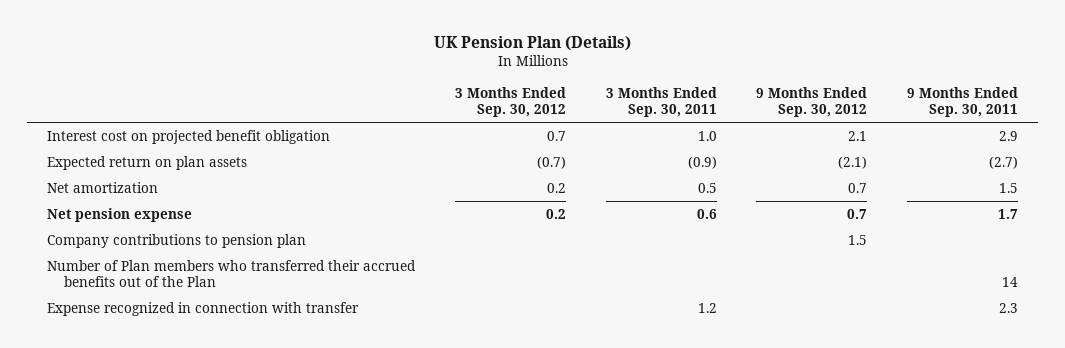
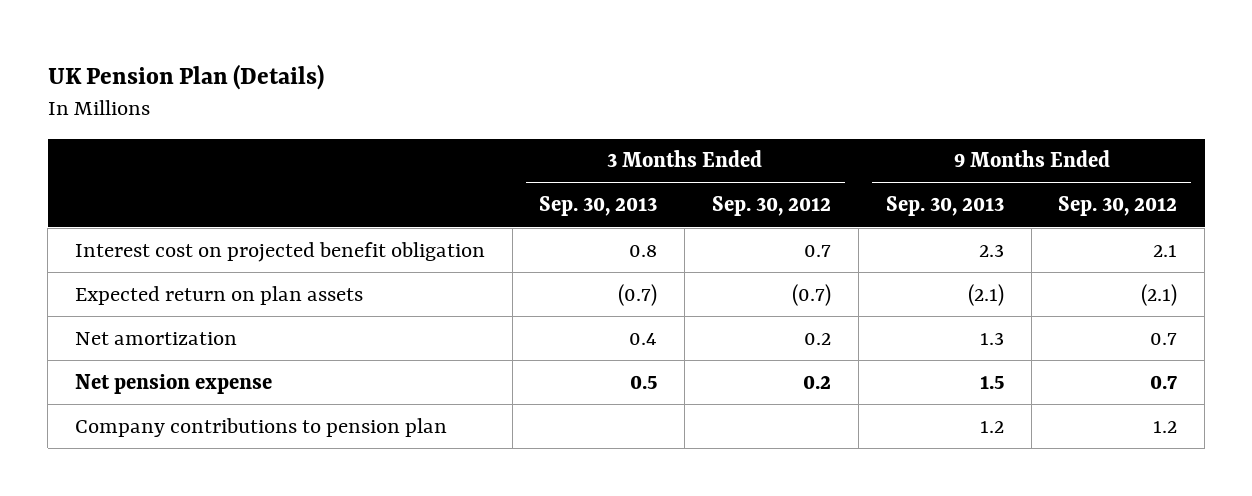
[605,86,717,118] 3 Months Ended Sep. 30, 2011 -> none
[907,86,1019,118] 9 Months Ended Sep. 30, 2011 -> none
none -> [539,196,658,217] Sep. 30, 2013
none -> [885,196,1004,217] Sep. 30, 2013
[46,259,416,288] Number of Plan members who transferred their accrued benefits out of the Plan -> none
[46,301,359,316] Expense recognized in connection with transfer -> none
[848,234,868,245] 1.5 -> [1153,420,1178,433] 1.2

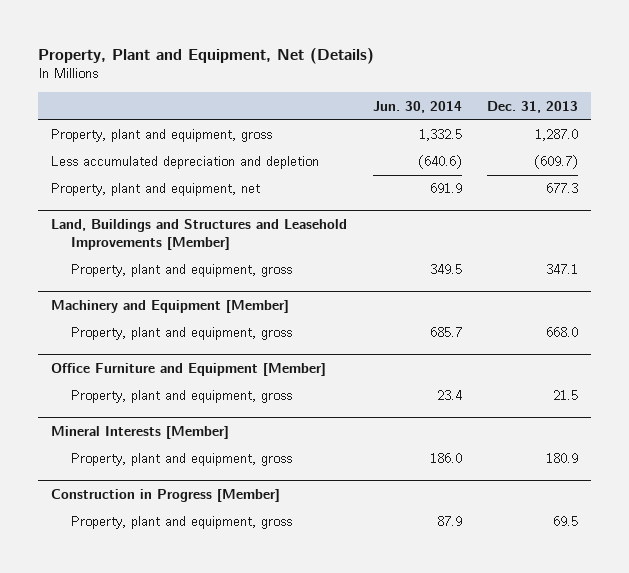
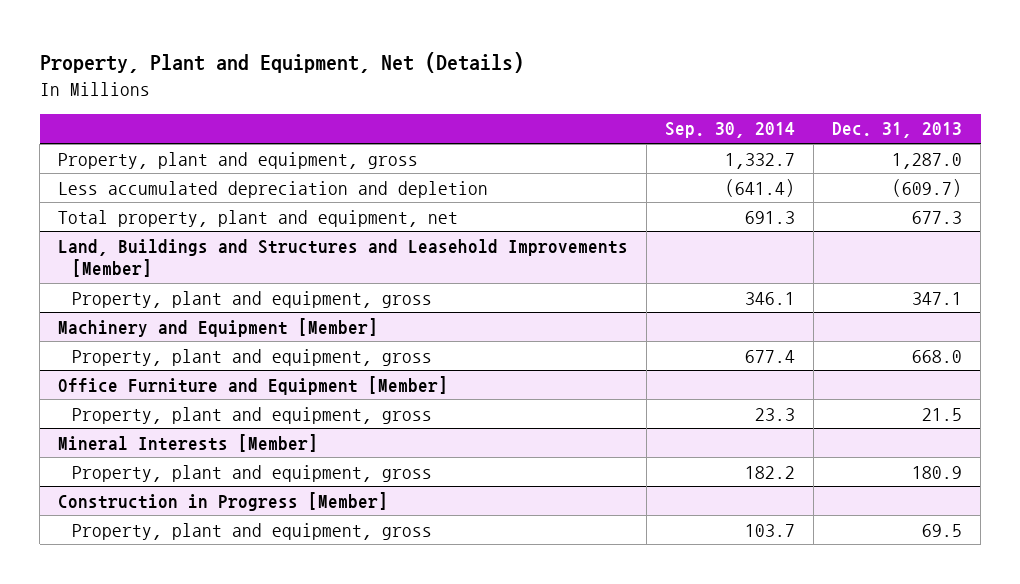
[372,100,462,113] Jun. 30, 2014 -> none
none -> [665,122,796,139] Sep. 30, 2014
[51,183,261,197] Property, plant and equipment, net -> [58,209,459,227] Total property, plant and equipment, net

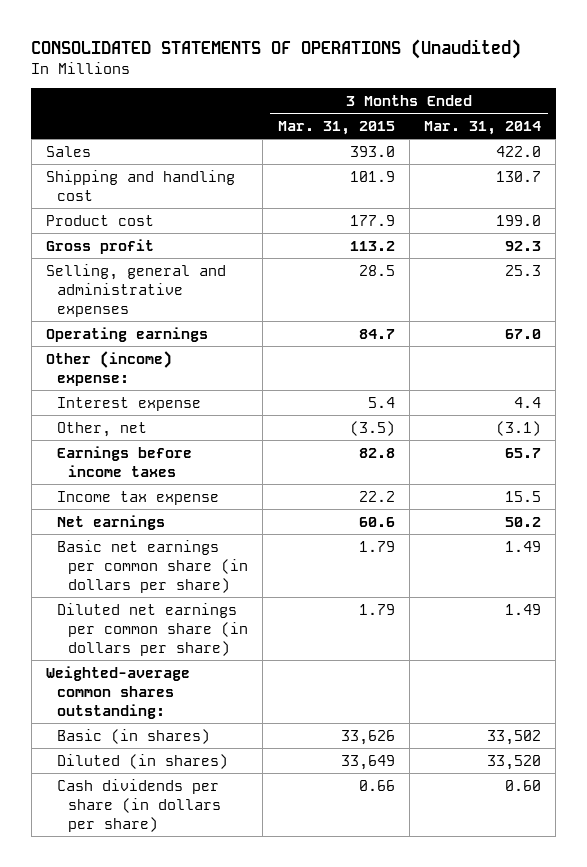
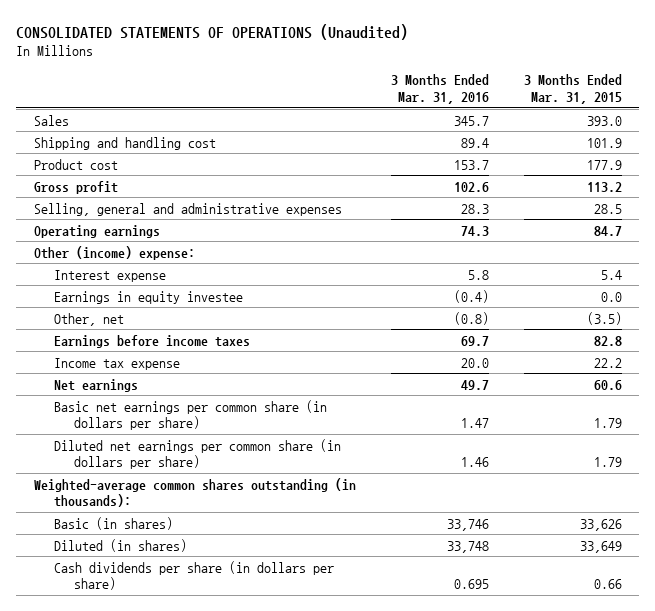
[423,120,541,135] Mar. 31, 2014 -> none
none -> [390,74,489,104] 3 Months Ended Mar. 31, 2016
none -> [53,290,243,304] Earnings in equity investee
[45,665,190,719] Weighted-average common shares outstanding: -> [33,477,356,508] Weighted-average common shares outstanding (in thousands):

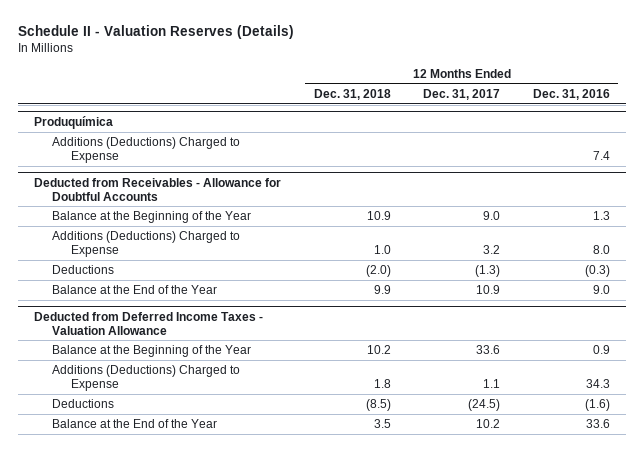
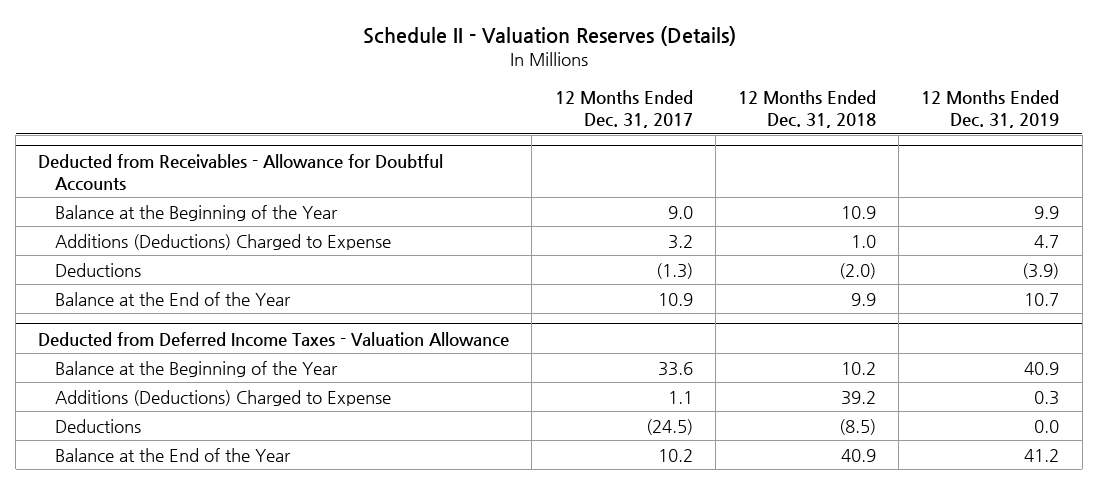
[532,89,610,101] Dec. 31, 2016 -> none
none -> [921,90,1060,129] 12 Months Ended Dec. 31, 2019
[33,115,113,129] Produquímica -> none
[52,137,241,163] Additions (Deductions) Charged to Expense -> none
[373,378,391,388] 1.8 -> [841,390,877,405] 39.2
[373,419,391,429] 3.5 -> [841,448,877,462] 40.9

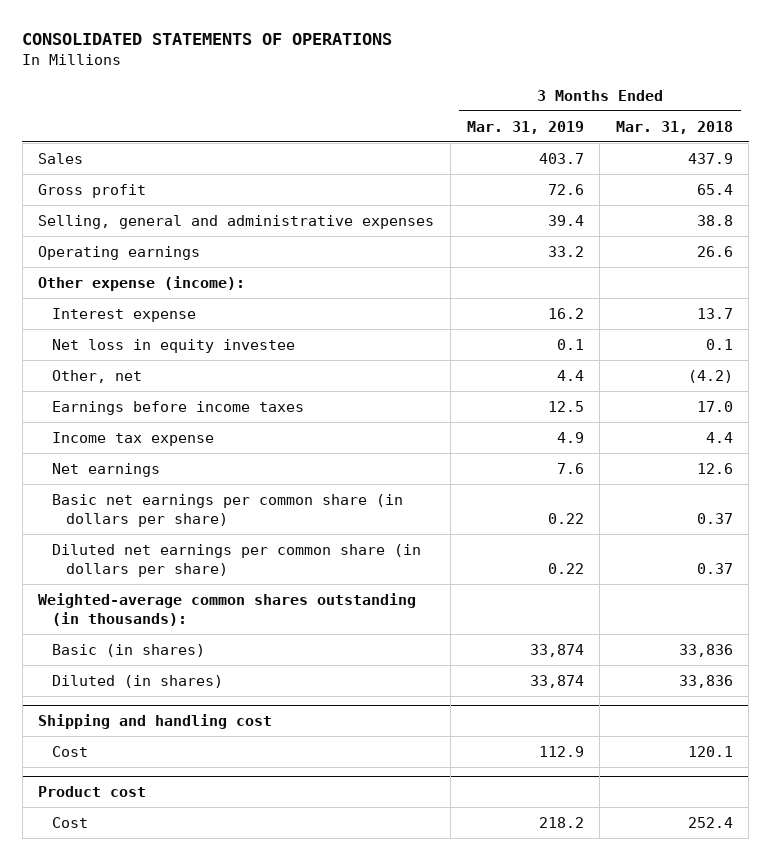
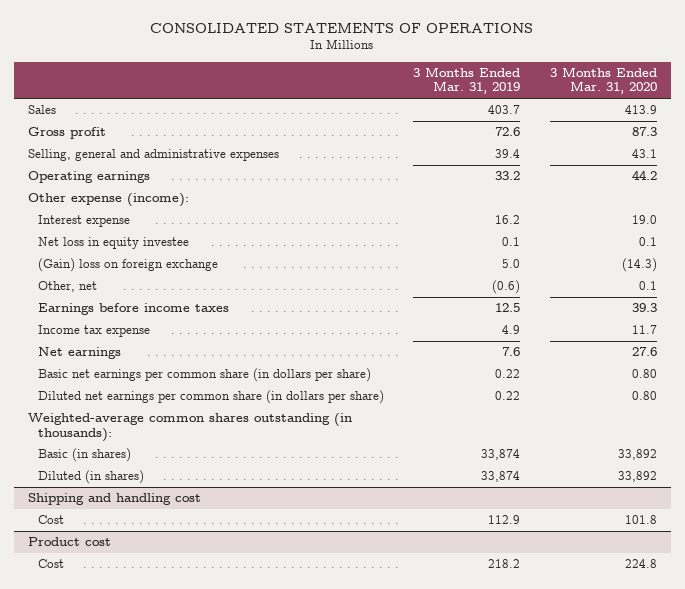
[615,120,733,134] Mar. 31, 2018 -> none
none -> [549,67,657,95] 3 Months Ended Mar. 31, 2020
none -> [38,258,219,273] (Gain) loss on foreign exchange
[556,369,584,381] 4.4 -> [492,280,521,295] (0.6)

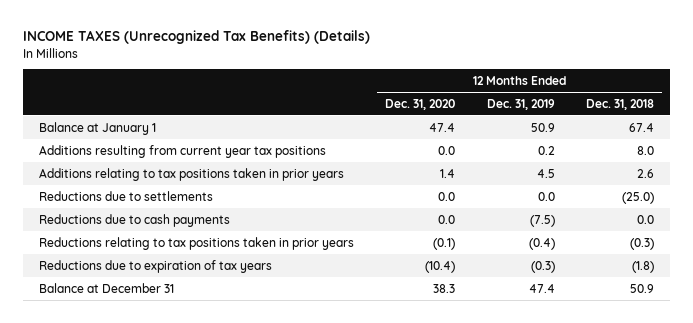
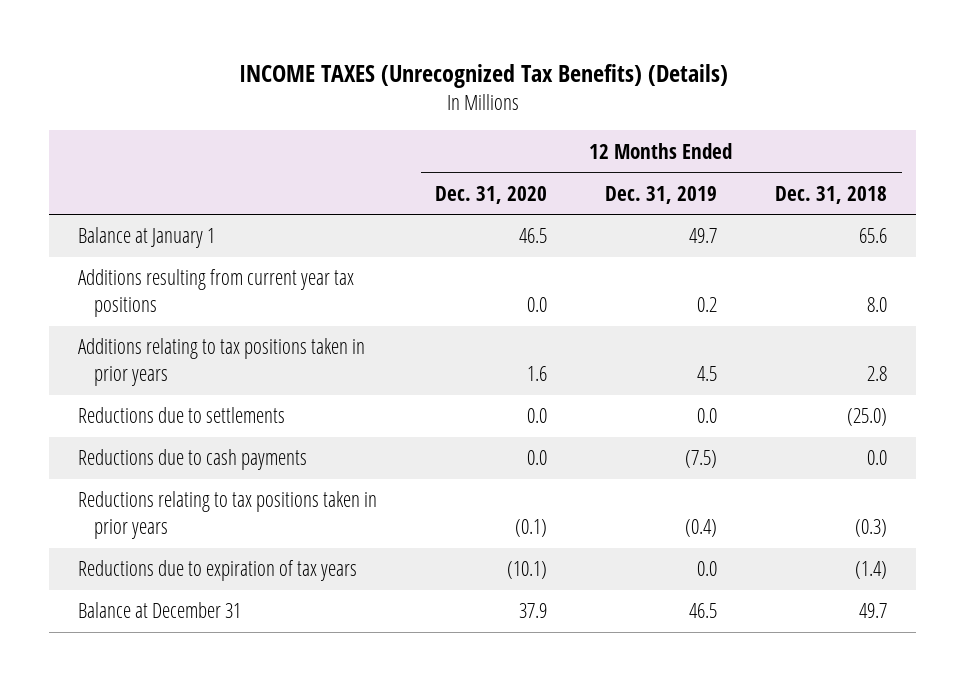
[429,122,456,132] 47.4 -> [519,228,548,244] 46.5
[530,122,555,132] 50.9 -> [689,228,718,244] 49.7
[628,122,654,132] 67.4 -> [859,228,888,244] 65.6
[440,168,456,178] 1.4 -> [527,366,548,382] 1.6
[636,168,654,178] 2.6 -> [867,366,888,382] 2.8
[425,260,456,273] (10.4) -> [507,561,548,580] (10.1)
[530,260,555,273] (0.3) -> [697,561,718,577] 0.0
[631,260,654,273] (1.8) -> [855,561,888,580] (1.4)
[433,283,456,293] 38.3 -> [519,603,548,619] 37.9
[528,283,555,293] 47.4 -> [689,603,718,619] 46.5
[629,283,654,293] 50.9 -> [859,603,888,619] 49.7

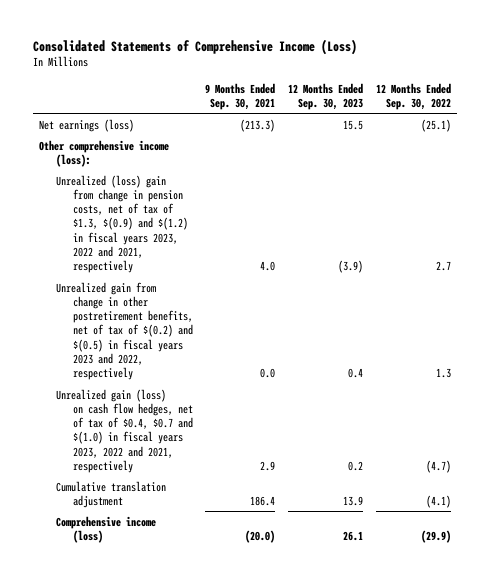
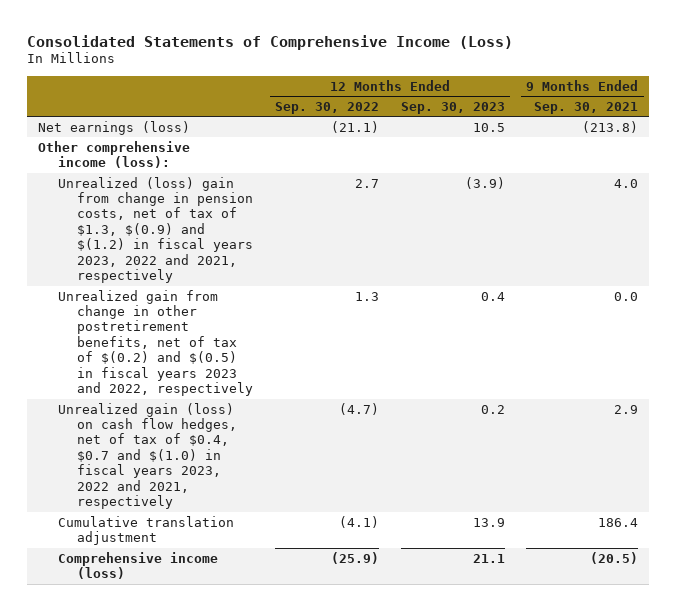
[240,118,276,132] (213.3) -> [582,120,639,133] (213.8)
[343,119,364,130] 15.5 -> [472,122,505,132] 10.5
[420,118,451,132] (25.1) -> [331,120,380,133] (21.1)
[245,529,276,543] (20.0) -> [590,551,639,564] (20.5)
[343,530,364,541] 26.1 -> [472,553,505,563] 21.1
[420,529,451,543] (29.9) -> [331,551,380,564] (25.9)

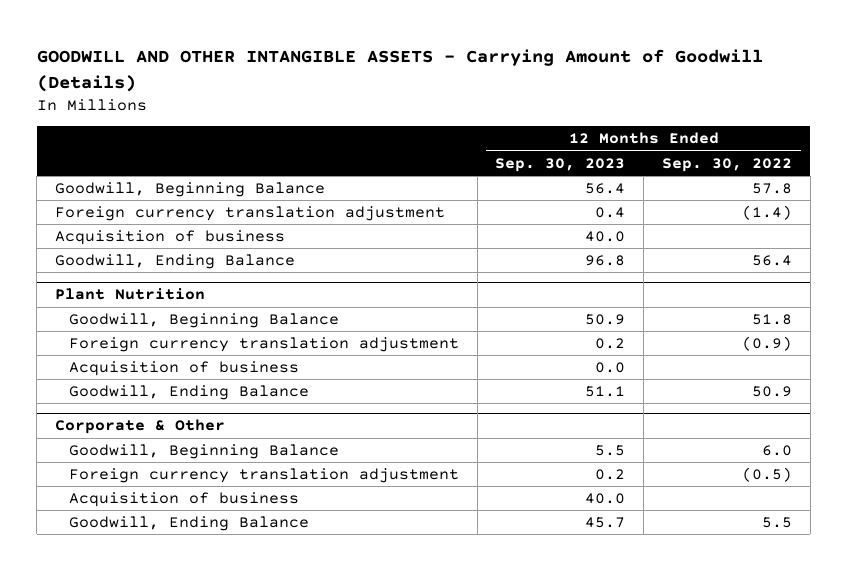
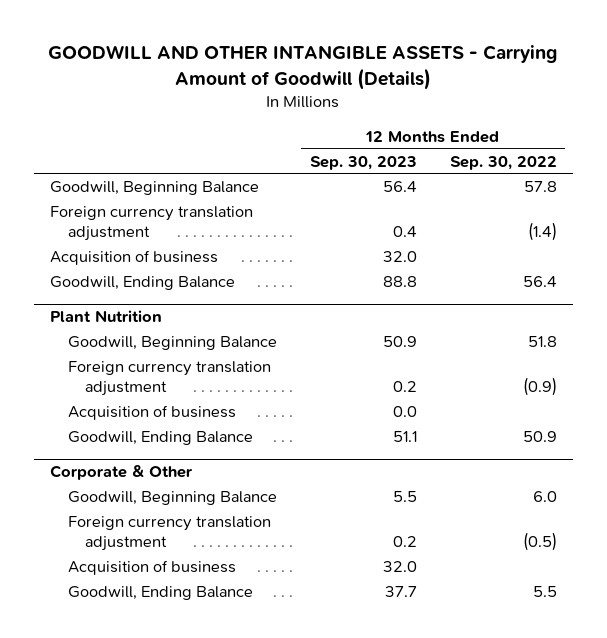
[585,231,626,243] 40.0 -> [382,251,417,263] 32.0
[585,255,626,267] 96.8 -> [382,276,417,288] 88.8
[585,493,626,505] 40.0 -> [382,561,417,573] 32.0
[585,517,626,529] 45.7 -> [384,586,417,598] 37.7

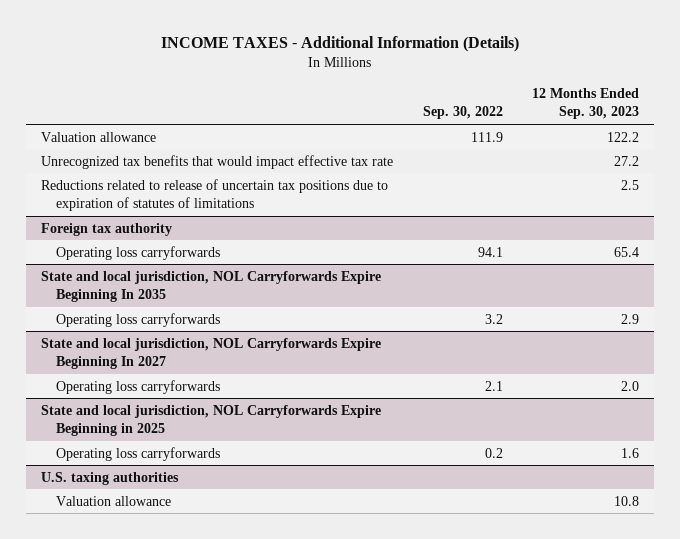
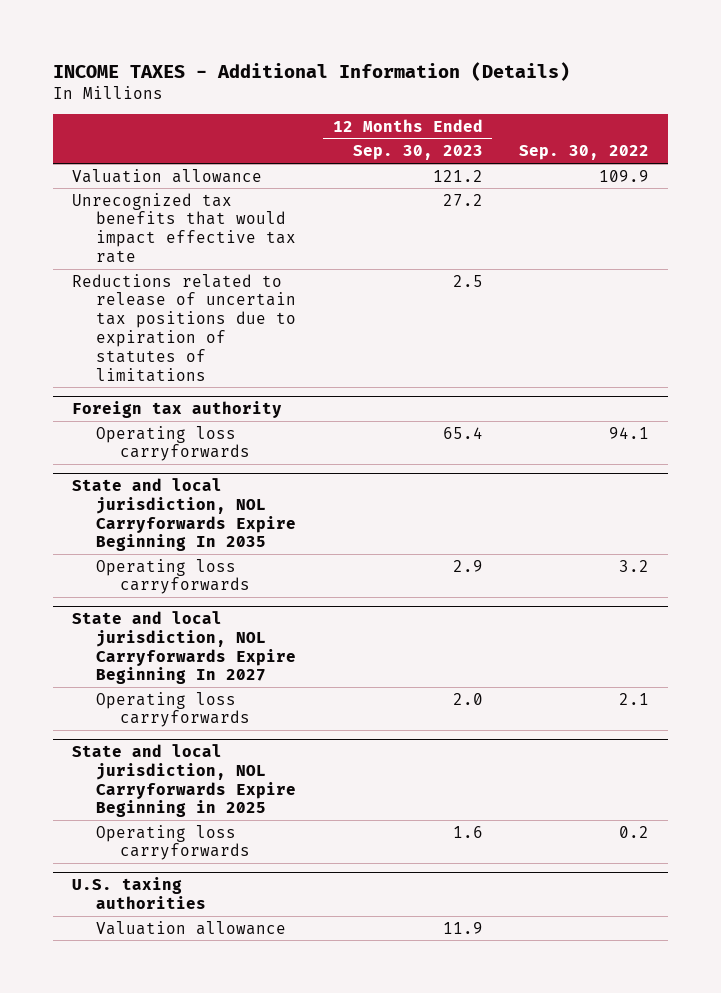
[470,131,503,142] 111.9 -> [599,169,650,182] 109.9
[607,131,640,142] 122.2 -> [432,169,483,182] 121.2
[614,495,640,506] 10.8 -> [442,921,483,934] 11.9

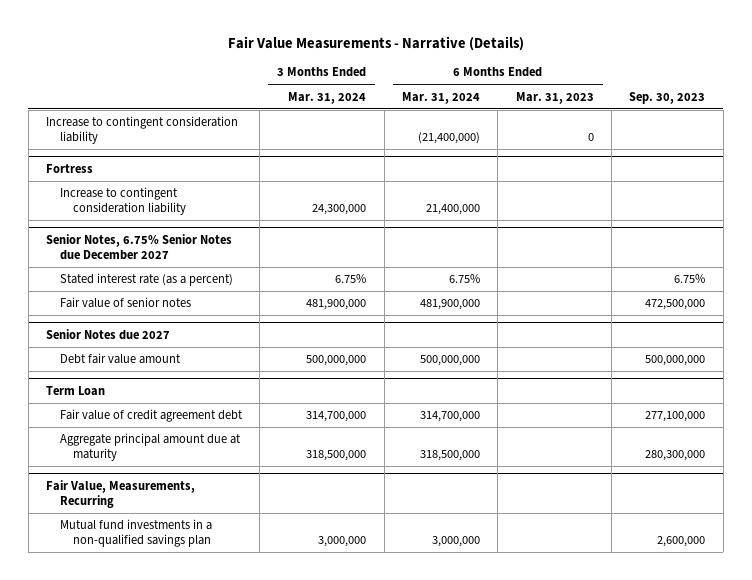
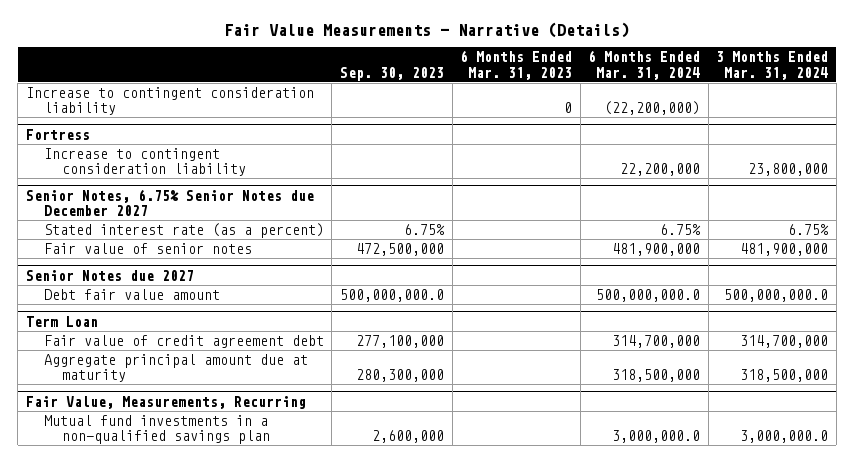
[418,132,481,145] (21,400,000) -> [604,101,701,116] (22,200,000)
[312,204,367,216] 24,300,000 -> [748,163,829,177] 23,800,000
[426,204,481,216] 21,400,000 -> [620,163,701,177] 22,200,000
[306,355,367,367] 500,000,000 -> [724,288,829,302] 500,000,000.0
[420,355,481,367] 500,000,000 -> [596,288,701,302] 500,000,000.0
[645,355,706,367] 500,000,000 -> [339,288,444,302] 500,000,000.0
[318,536,367,548] 3,000,000 -> [740,430,829,444] 3,000,000.0
[432,536,481,548] 3,000,000 -> [612,430,701,444] 3,000,000.0

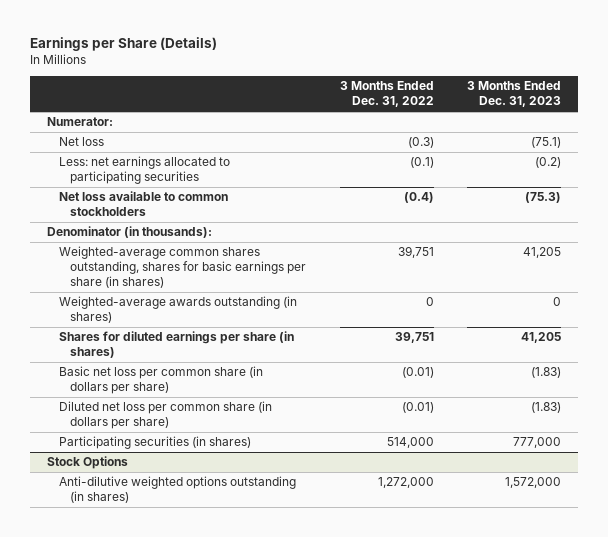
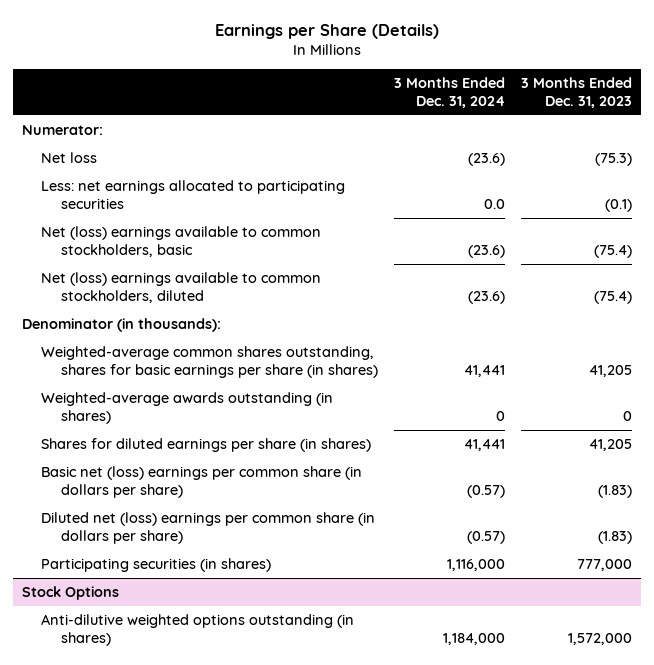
[339,81,434,108] 3 Months Ended Dec. 31, 2022 -> none
none -> [394,77,506,109] 3 Months Ended Dec. 31, 2024
[531,137,562,149] (75.1) -> [595,153,633,167] (75.3)
[535,157,562,169] (0.2) -> [605,198,633,212] (0.1)
[58,191,228,217] Net loss available to common stockholders -> [41,226,322,257] Net (loss) earnings available to common stockholders, basic
[525,192,562,204] (75.3) -> [594,244,633,258] (75.4)
none -> [41,272,322,303] Net (loss) earnings available to common stockholders, diluted
[58,366,263,395] Basic net loss per common share (in dollars per share) -> [41,466,363,498] Basic net (loss) earnings per common share (in dollars per share)
[58,401,272,430] Diluted net loss per common share (in dollars per share) -> [41,512,376,544] Diluted net (loss) earnings per common share (in dollars per share)

